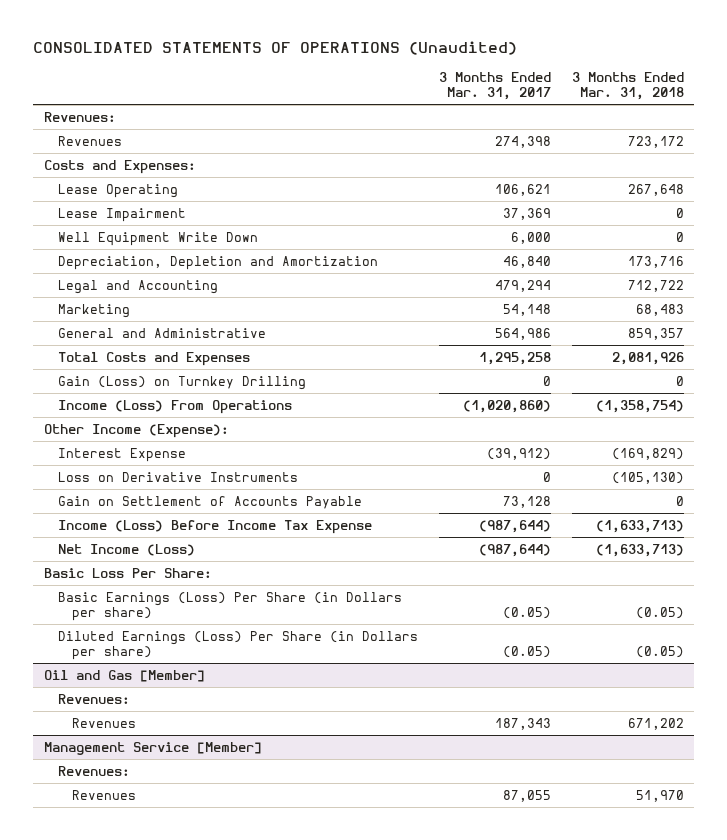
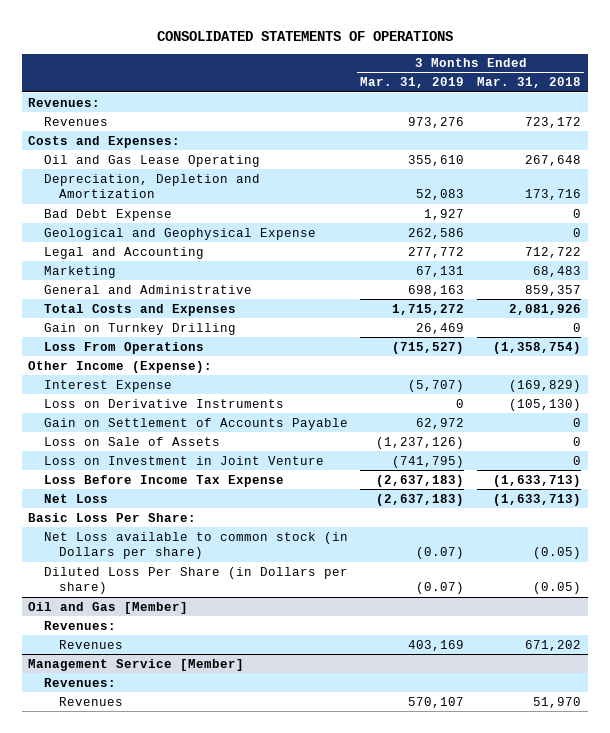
[33,40,518,55] CONSOLIDATED STATEMENTS OF OPERATIONS (Unaudited) -> [156,31,453,42] CONSOLIDATED STATEMENTS OF OPERATIONS
[438,71,551,100] 3 Months Ended Mar. 31, 2017 -> none
none -> [360,77,465,89] Mar. 31, 2019
[57,207,186,222] Lease Impairment -> none
[57,231,258,246] Well Equipment Write Down -> none
[57,183,178,198] Lease Operating -> [43,154,260,167] Oil and Gas Lease Operating
none -> [43,208,172,221] Bad Debt Expense
none -> [43,227,316,240] Geological and Geophysical Expense
[57,375,306,390] Gain (Loss) on Turnkey Drilling -> [43,322,236,335] Gain on Turnkey Drilling
[57,399,292,414] Income (Loss) From Operations -> [43,341,204,354] Loss From Operations
none -> [43,436,220,446] Loss on Sale of Assets
none -> [43,455,324,465] Loss on Investment in Joint Venture
[57,519,372,534] Income (Loss) Before Income Tax Expense -> [43,474,284,487] Loss Before Income Tax Expense
[57,543,195,556] Net Income (Loss) -> [43,493,108,503] Net Loss
[57,591,402,621] Basic Earnings (Loss) Per Share (in Dollars per share) -> [43,531,348,560] Net Loss available to common stock (in Dollars per share)
[57,630,418,660] Diluted Earnings (Loss) Per Share (in Dollars per share) -> [43,566,348,595] Diluted Loss Per Share (in Dollars per share)

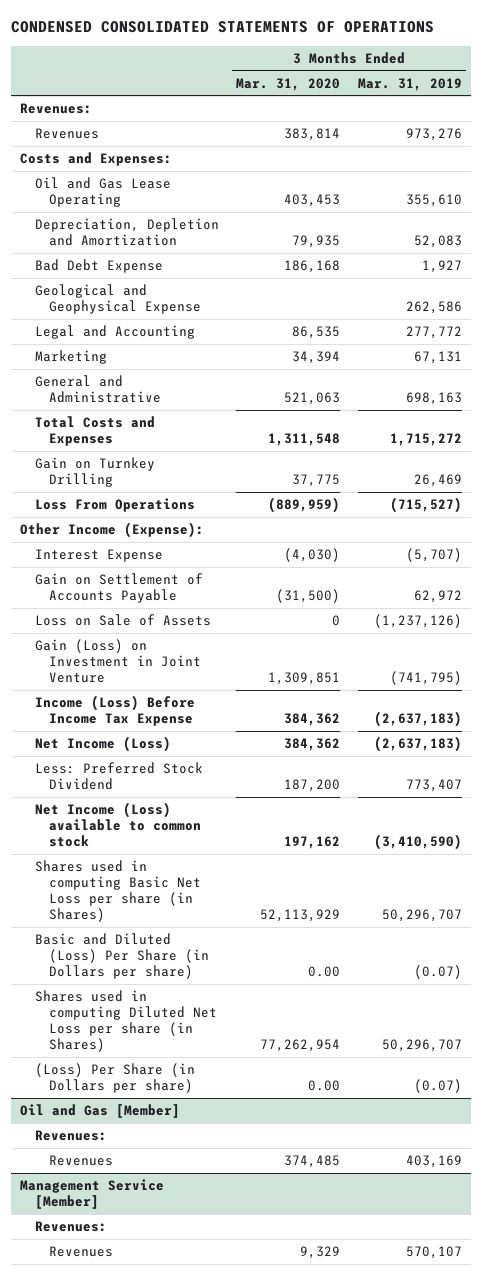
[156,31,453,42] CONSOLIDATED STATEMENTS OF OPERATIONS -> [11,21,435,34] CONDENSED CONSOLIDATED STATEMENTS OF OPERATIONS
[477,77,582,89] Mar. 31, 2018 -> none
none -> [236,77,341,91] Mar. 31, 2020
[43,398,284,408] Loss on Derivative Instruments -> none
[28,512,197,522] Basic Loss Per Share: -> none
[43,455,324,465] Loss on Investment in Joint Venture -> [34,639,202,684] Gain (Loss) on Investment in Joint Venture
[43,474,284,487] Loss Before Income Tax Expense -> [34,695,195,727] Income (Loss) Before Income Tax Expense
[43,493,108,503] Net Loss -> [34,736,171,753] Net Income (Loss)
none -> [34,762,203,791] Less: Preferred Stock Dividend
none -> [34,802,202,848] Net Income (Loss) available to common stock
none -> [34,860,202,923] Shares used in computing Basic Net Loss per share (in Shares)
[43,531,348,560] Net Loss available to common stock (in Dollars per share) -> [34,933,210,980] Basic and Diluted (Loss) Per Share (in Dollars per share)
none -> [34,990,218,1053] Shares used in computing Diluted Net Loss per share (in Shares)
[43,566,348,595] Diluted Loss Per Share (in Dollars per share) -> [34,1063,195,1094] (Loss) Per Share (in Dollars per share)

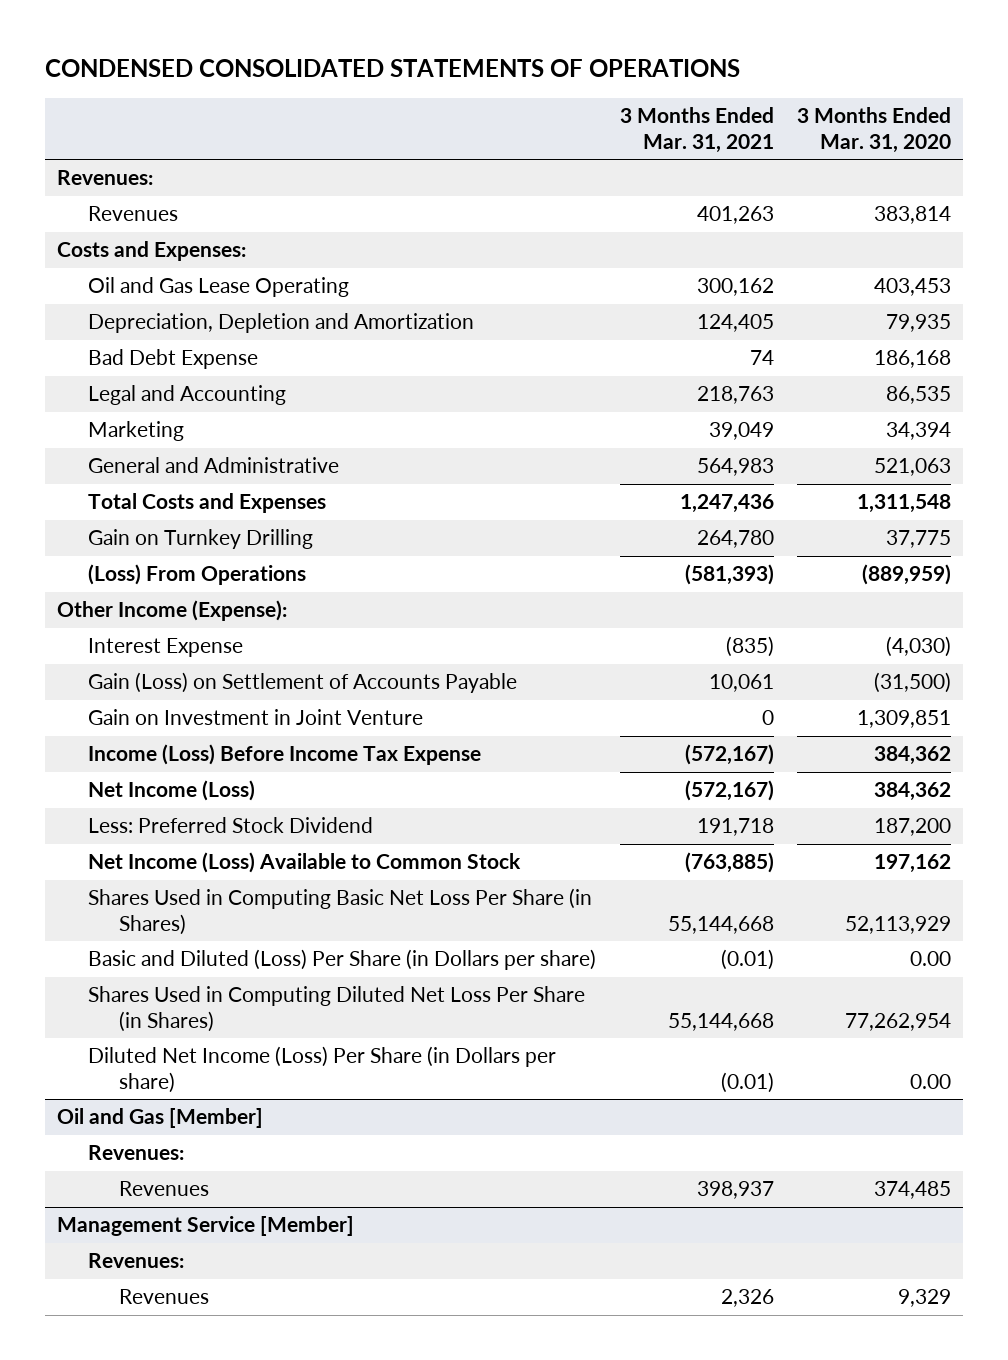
[357,77,462,91] Mar. 31, 2019 -> none
none -> [619,107,774,153] 3 Months Ended Mar. 31, 2021
[34,284,202,315] Geological and Geophysical Expense -> none
[34,498,195,513] Loss From Operations -> [88,564,307,586] (Loss) From Operations
[34,614,211,627] Loss on Sale of Assets -> none
[34,573,203,604] Gain on Settlement of Accounts Payable -> [88,672,518,694] Gain (Loss) on Settlement of Accounts Payable
[34,639,202,684] Gain (Loss) on Investment in Joint Venture -> [88,709,424,726] Gain on Investment in Joint Venture
[34,802,202,848] Net Income (Loss) available to common stock -> [88,852,522,874] Net Income (Loss) Available to Common Stock
[34,860,202,923] Shares used in computing Basic Net Loss per share (in Shares) -> [88,888,593,935] Shares Used in Computing Basic Net Loss Per Share (in Shares)
[34,990,218,1053] Shares used in computing Diluted Net Loss per share (in Shares) -> [88,986,586,1032] Shares Used in Computing Diluted Net Loss Per Share (in Shares)
[34,1063,195,1094] (Loss) Per Share (in Dollars per share) -> [88,1046,557,1093] Diluted Net Income (Loss) Per Share (in Dollars per share)

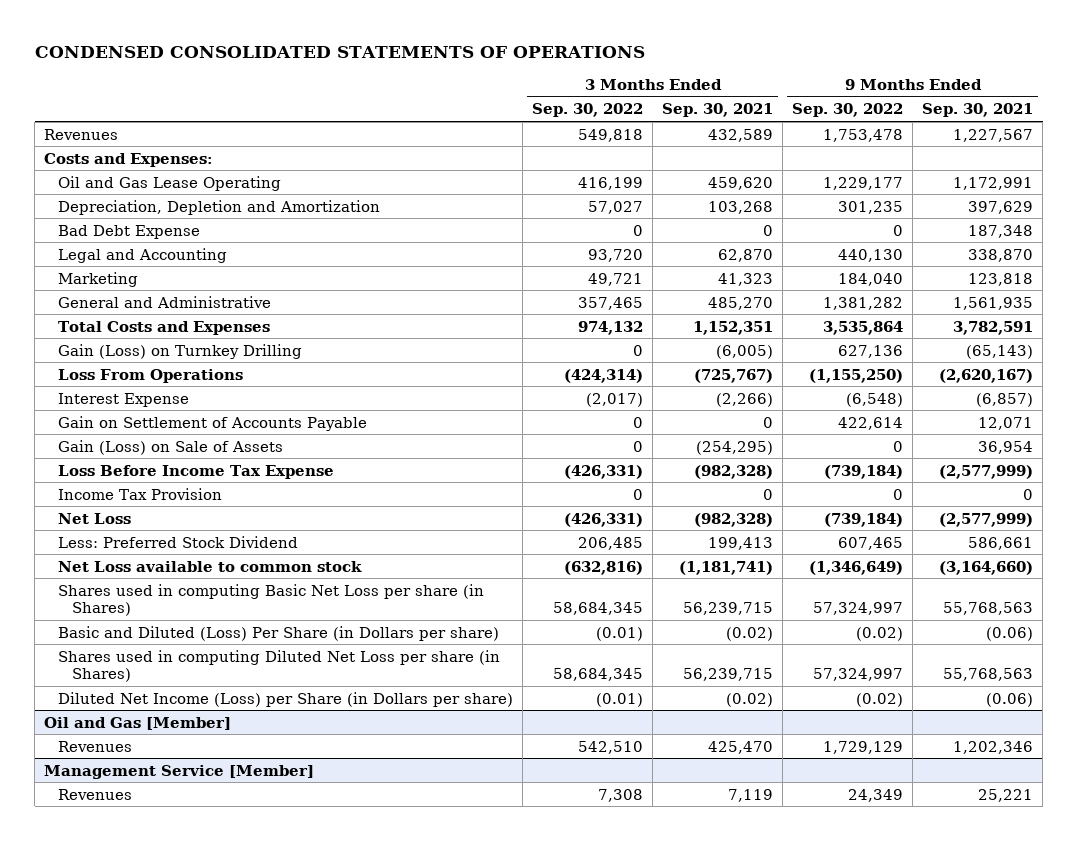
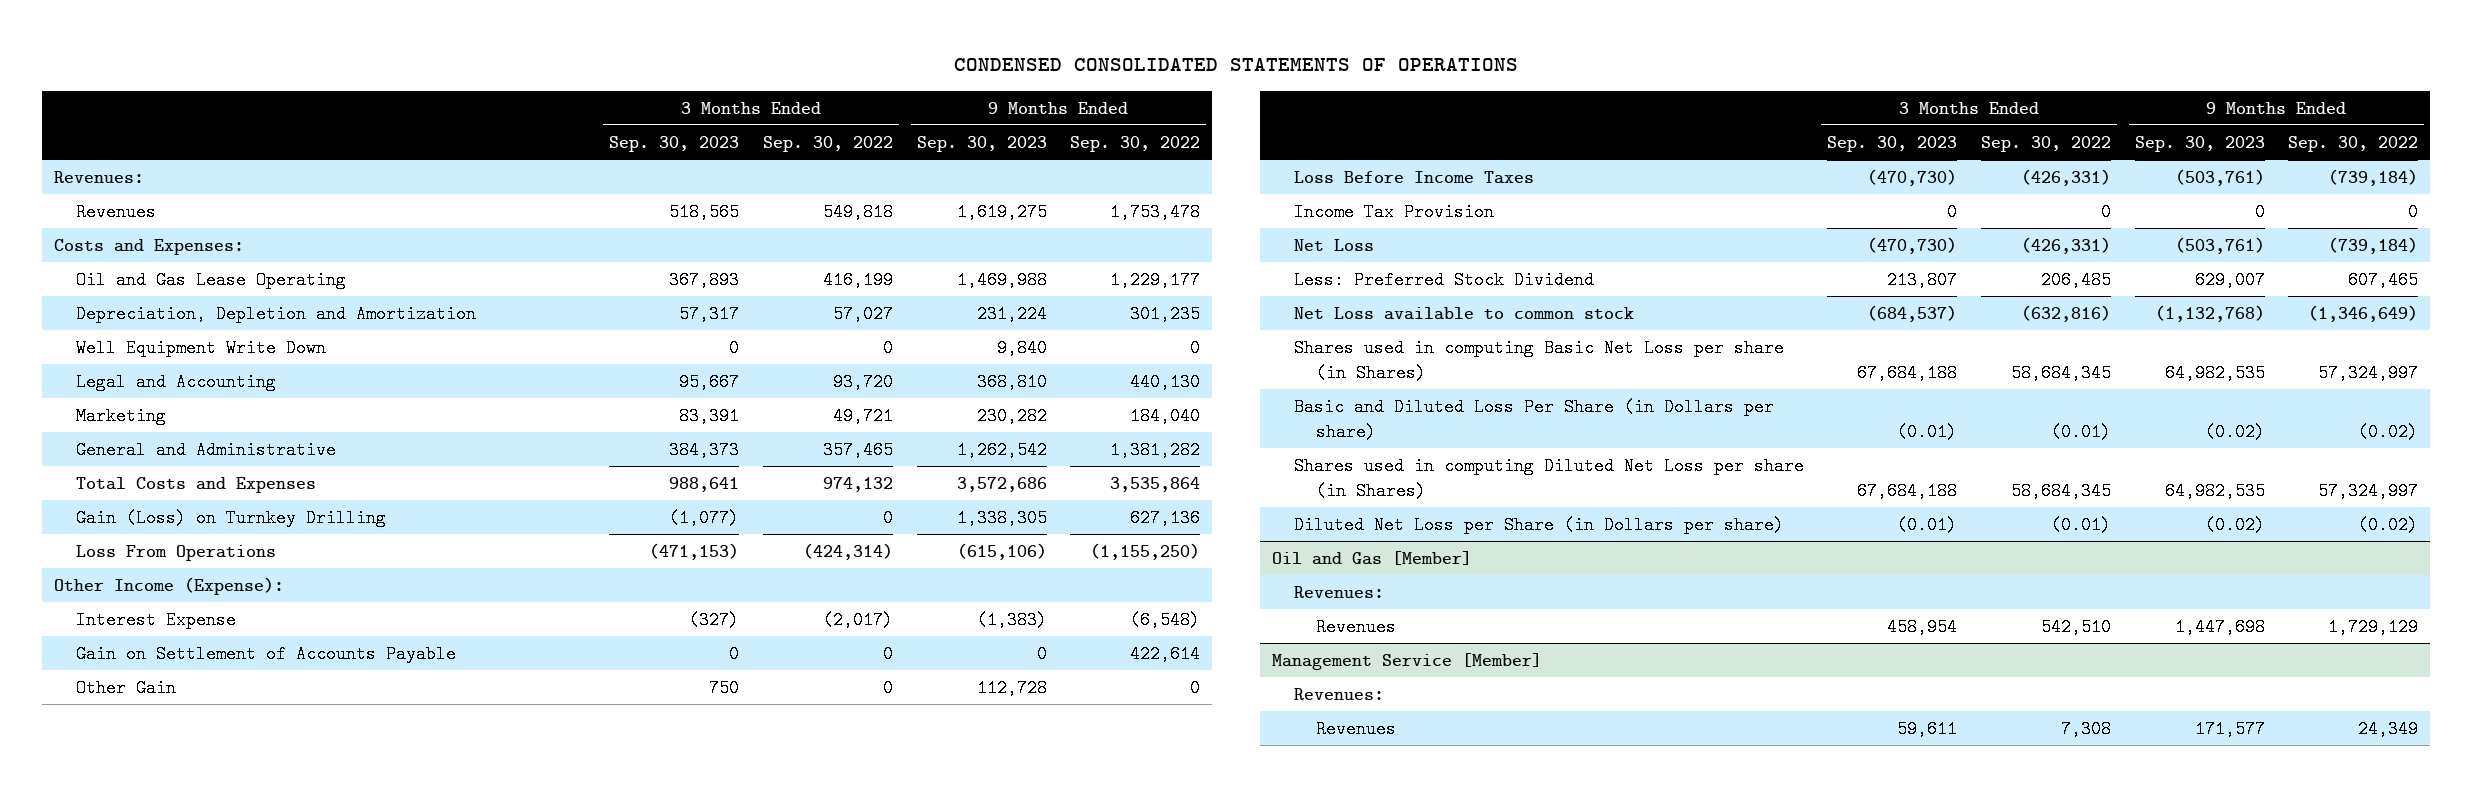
[662,103,774,118] Sep. 30, 2021 -> none
[922,103,1034,118] Sep. 30, 2021 -> none
none -> [609,135,740,152] Sep. 30, 2023
none -> [916,135,1047,152] Sep. 30, 2023
none -> [53,171,144,184] Revenues:
[57,224,200,239] Bad Debt Expense -> none
none -> [75,339,326,358] Well Equipment Write Down
none -> [53,577,284,596] Other Income (Expense):
[57,439,283,455] Gain (Loss) on Sale of Assets -> none
none -> [75,679,176,698] Other Gain
[57,464,334,479] Loss Before Income Tax Expense -> [1293,171,1534,185] Loss Before Income Taxes
[57,625,499,641] Basic and Diluted (Loss) Per Share (in Dollars per share) -> [1293,398,1774,441] Basic and Diluted Loss Per Share (in Dollars per share)
[57,691,513,707] Diluted Net Income (Loss) per Share (in Dollars per share) -> [1293,516,1784,535] Diluted Net Loss per Share (in Dollars per share)
none -> [1293,586,1384,599] Revenues:
none -> [1293,688,1384,701] Revenues:

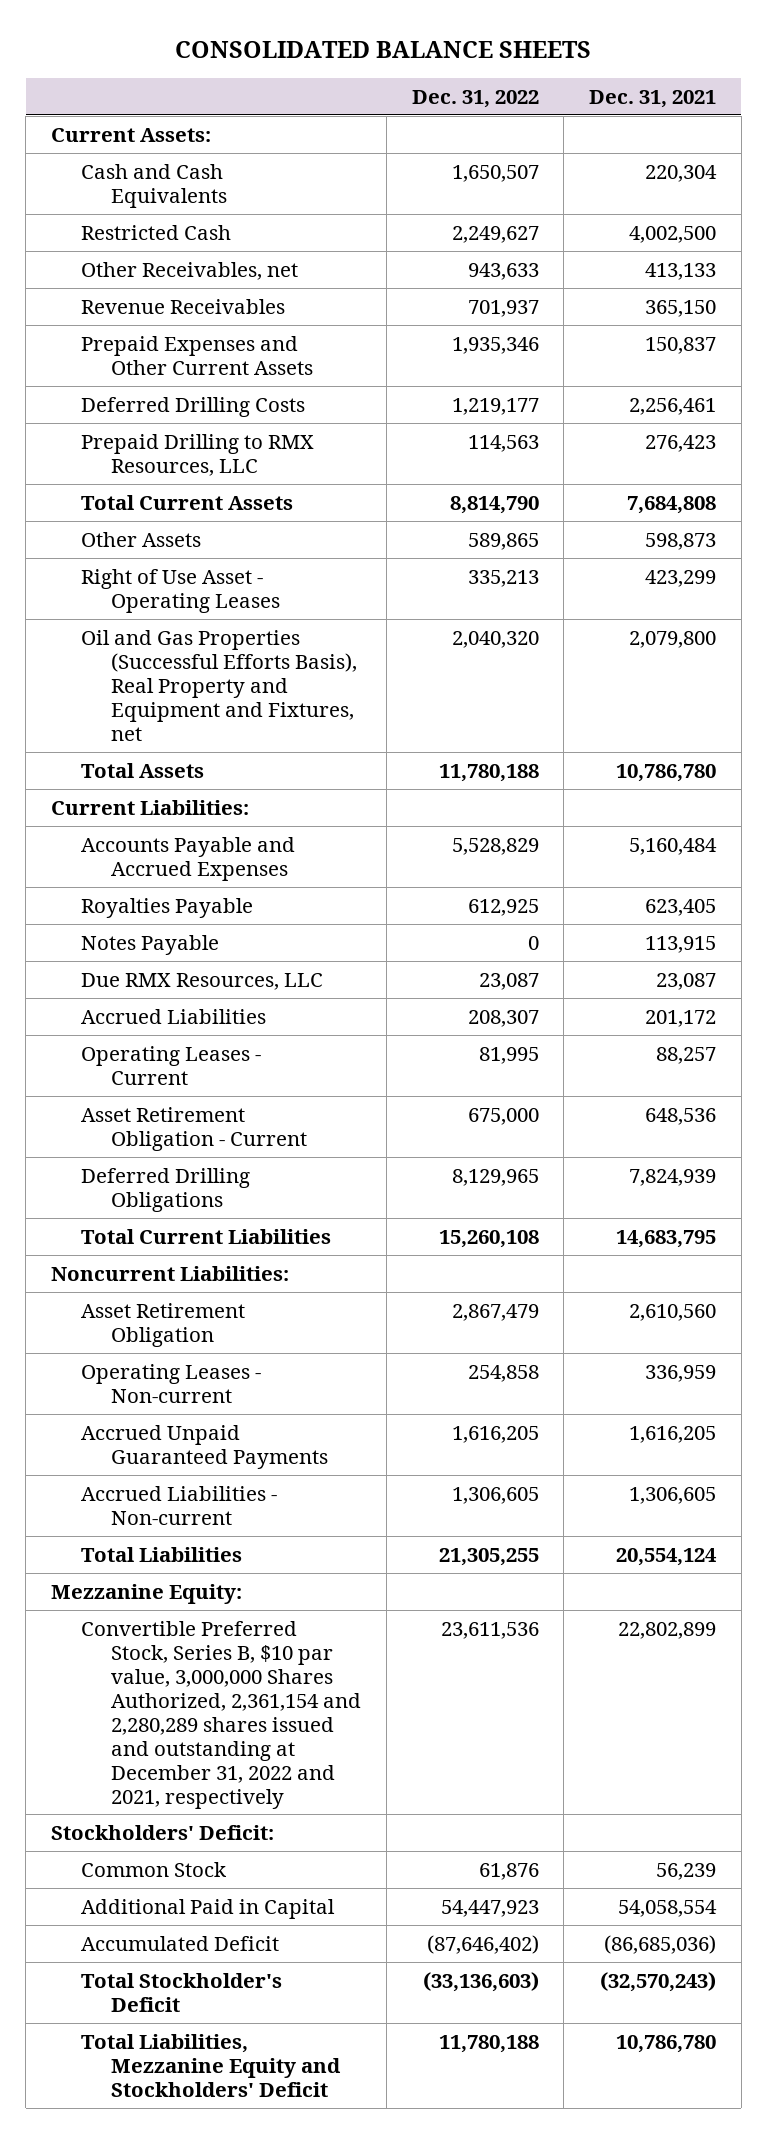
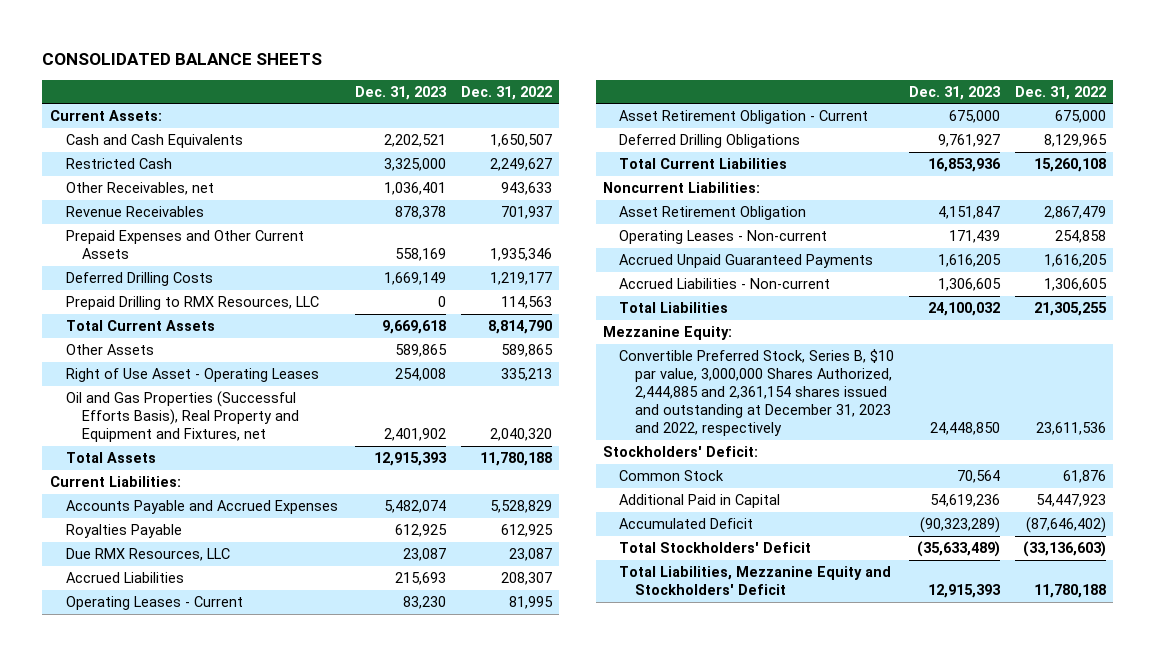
[588,89,716,108] Dec. 31, 2021 -> none
none -> [355,85,448,100] Dec. 31, 2023
[81,934,220,955] Notes Payable -> none
[81,1620,362,1809] Convertible Preferred Stock, Series B, $10 par value, 3,000,000 Shares Authorized, 2,361,154 and 2,280,289 shares issued and outstanding at December 31, 2022 and 2021, respectively -> [619,348,895,437] Convertible Preferred Stock, Series B, $10 par value, 3,000,000 Shares Authorized, 2,444,885 and 2,361,154 shares issued and outstanding at December 31, 2023 and 2022, respectively
[81,1972,283,2012] Total Stockholder's Deficit -> [619,541,812,553] Total Stockholders' Deficit

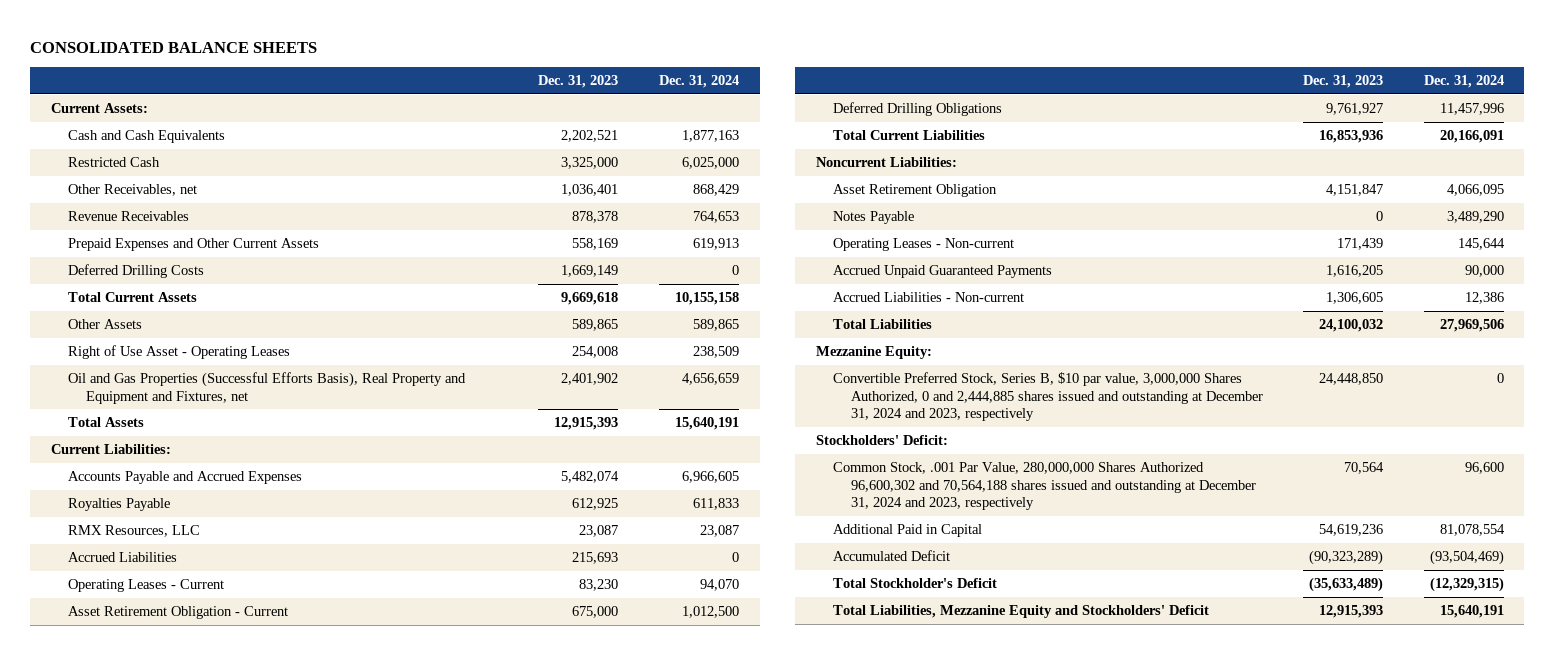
[461,85,553,100] Dec. 31, 2022 -> none
none -> [659,75,740,89] Dec. 31, 2024
[65,295,319,310] Prepaid Drilling to RMX Resources, LLC -> none
[65,547,230,561] Due RMX Resources, LLC -> [68,524,201,537] RMX Resources, LLC
none -> [833,210,915,224] Notes Payable
[619,348,895,437] Convertible Preferred Stock, Series B, $10 par value, 3,000,000 Shares Authorized, 2,444,885 and 2,361,154 shares issued and outstanding at December 31, 2023 and 2022, respectively -> [833,371,1263,422] Convertible Preferred Stock, Series B, $10 par value, 3,000,000 Shares Authorized, 0 and 2,444,885 shares issued and outstanding at December 31, 2024 and 2023, respectively
[619,469,725,481] Common Stock -> [833,461,1256,511] Common Stock, .001 Par Value, 280,000,000 Shares Authorized 96,600,302 and 70,564,188 shares issued and outstanding at December 31, 2024 and 2023, respectively
[619,541,812,553] Total Stockholders' Deficit -> [833,577,998,588] Total Stockholder's Deficit

